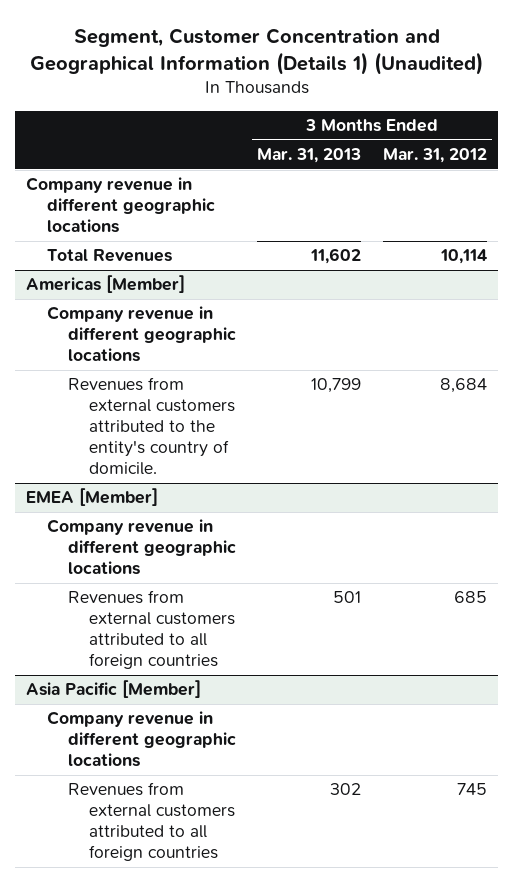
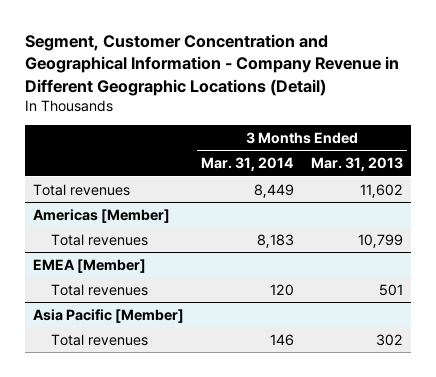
[29,27,483,75] Segment, Customer Concentration and Geographical Information (Details 1) (Unaudited) -> [24,34,399,96] Segment, Customer Concentration and Geographical Information - Company Revenue in Different Geographic Locations (Detail)
[383,148,488,164] Mar. 31, 2012 -> none
none -> [200,157,294,172] Mar. 31, 2014
[26,177,216,234] Company revenue in different geographic locations -> none
[47,249,173,263] Total Revenues -> [33,183,131,196] Total revenues
[47,306,236,363] Company revenue in different geographic locations -> none
[67,377,235,476] Revenues from external customers attributed to the entity's country of domicile. -> [51,233,149,246] Total revenues
[47,519,236,576] Company revenue in different geographic locations -> none
[67,590,235,670] Revenues from external customers attributed to all foreign countries -> none
none -> [51,283,149,296] Total revenues
[47,711,236,768] Company revenue in different geographic locations -> none
[67,782,235,862] Revenues from external customers attributed to all foreign countries -> none
none -> [51,333,149,346] Total revenues

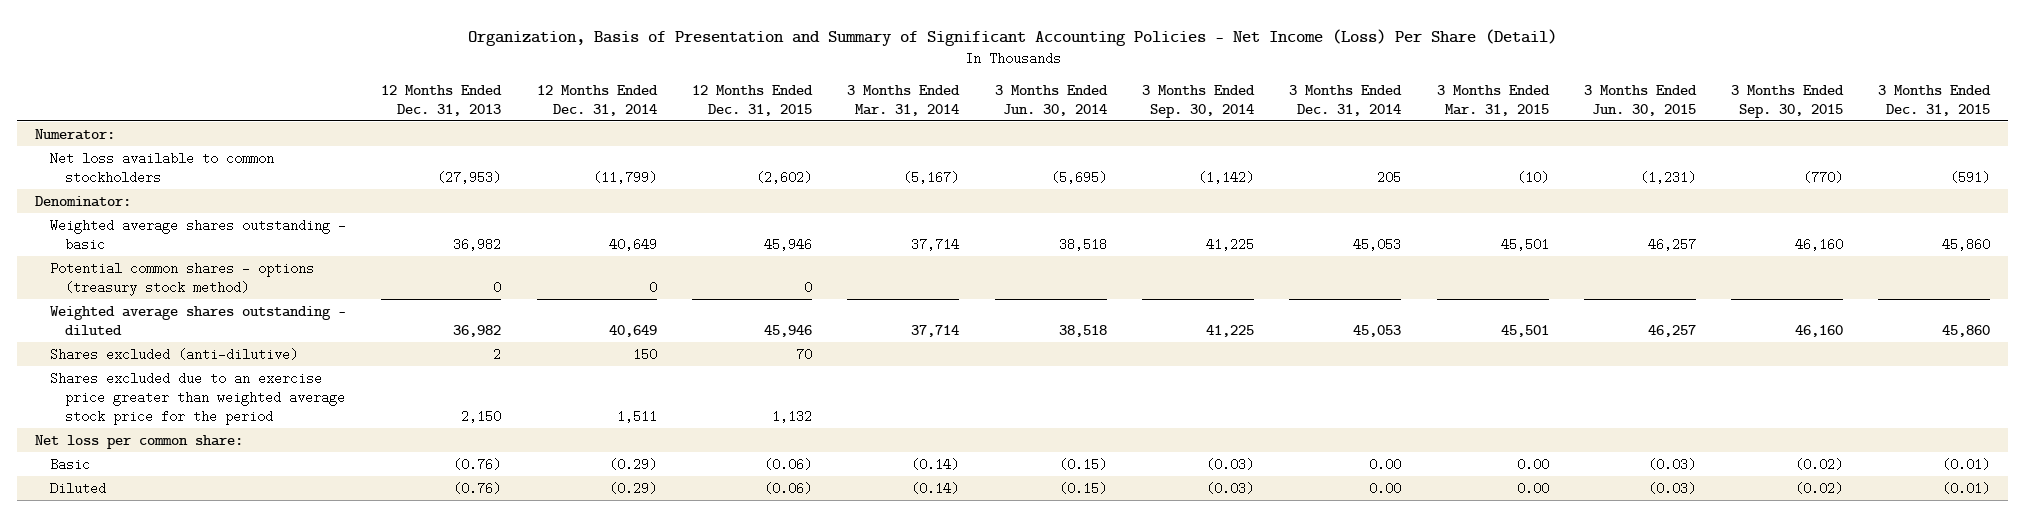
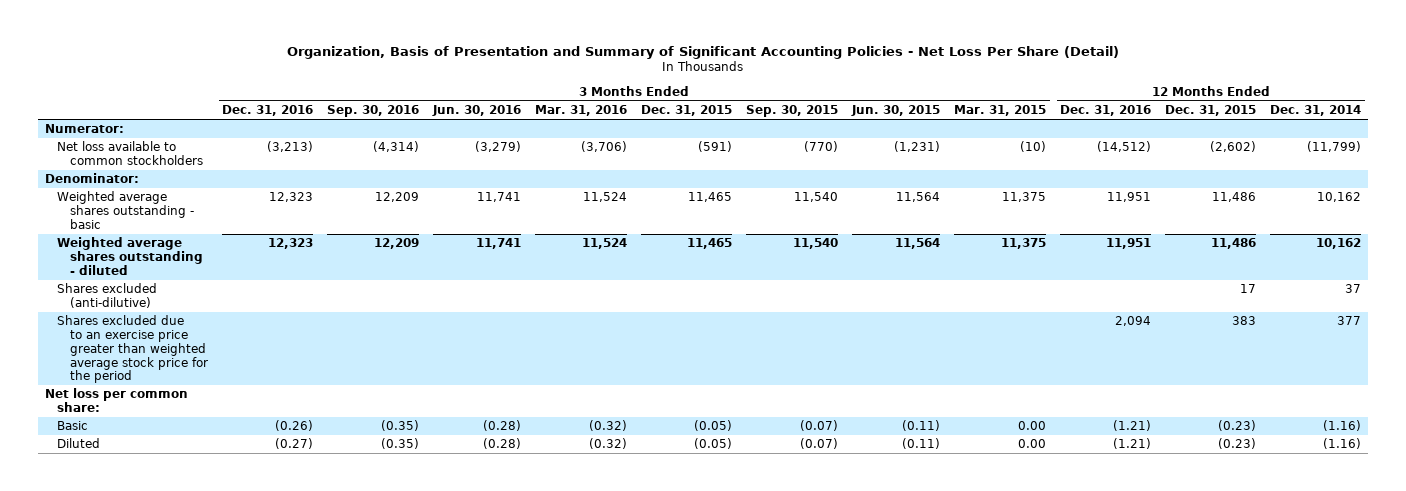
[467,28,1557,46] Organization, Basis of Presentation and Summary of Significant Accounting Policies - Net Income (Loss) Per Share (Detail) -> [287,45,1120,59] Organization, Basis of Presentation and Summary of Significant Accounting Policies - Net Loss Per Share (Detail)
[381,84,503,116] 12 Months Ended Dec. 31, 2013 -> none
[847,84,961,116] 3 Months Ended Mar. 31, 2014 -> none
[994,84,1108,116] 3 Months Ended Jun. 30, 2014 -> none
[1141,84,1255,118] 3 Months Ended Sep. 30, 2014 -> none
[1289,84,1403,116] 3 Months Ended Dec. 31, 2014 -> none
none -> [222,105,314,117] Dec. 31, 2016
none -> [327,105,420,118] Sep. 30, 2016
none -> [432,105,522,117] Jun. 30, 2016
none -> [535,105,628,117] Mar. 31, 2016
none -> [1060,105,1152,117] Dec. 31, 2016
[50,261,315,296] Potential common shares - options (treasury stock method) -> none
[608,237,657,251] 40,649 -> [1317,192,1362,203] 10,162
[763,237,812,251] 45,946 -> [1212,192,1257,203] 11,486
[1500,237,1549,251] 45,501 -> [1002,192,1047,203] 11,375
[1647,237,1696,251] 46,257 -> [896,192,941,203] 11,564
[1795,237,1844,251] 46,160 -> [794,192,839,203] 11,540
[1942,237,1991,251] 45,860 -> [688,192,733,203] 11,465
[608,324,657,337] 40,649 -> [1316,238,1362,250] 10,162
[763,324,812,337] 45,946 -> [1211,238,1257,250] 11,486
[1500,324,1549,337] 45,501 -> [1001,238,1047,250] 11,375
[1647,324,1696,337] 46,257 -> [895,238,941,250] 11,564
[1795,324,1844,337] 46,160 -> [793,238,839,250] 11,540
[1942,324,1991,337] 45,860 -> [687,238,733,250] 11,465
[632,347,657,361] 150 -> [1345,284,1362,294] 37
[795,347,812,361] 70 -> [1240,284,1257,294] 17
[616,409,657,423] 1,511 -> [1337,316,1362,326] 377
[771,409,812,423] 1,132 -> [1232,316,1257,326] 383
[608,457,657,471] (0.29) -> [1323,420,1362,432] (1.16)
[763,457,812,471] (0.06) -> [1218,420,1257,432] (0.23)
[1647,457,1696,471] (0.03) -> [902,420,941,432] (0.11)
[1795,457,1844,471] (0.02) -> [800,420,839,432] (0.07)
[1942,457,1991,471] (0.01) -> [694,420,733,432] (0.05)
[608,481,657,495] (0.29) -> [1323,438,1362,450] (1.16)
[763,481,812,495] (0.06) -> [1218,438,1257,450] (0.23)
[1647,481,1696,495] (0.03) -> [902,438,941,450] (0.11)
[1795,481,1844,495] (0.02) -> [800,438,839,450] (0.07)
[1942,481,1991,495] (0.01) -> [694,438,733,450] (0.05)

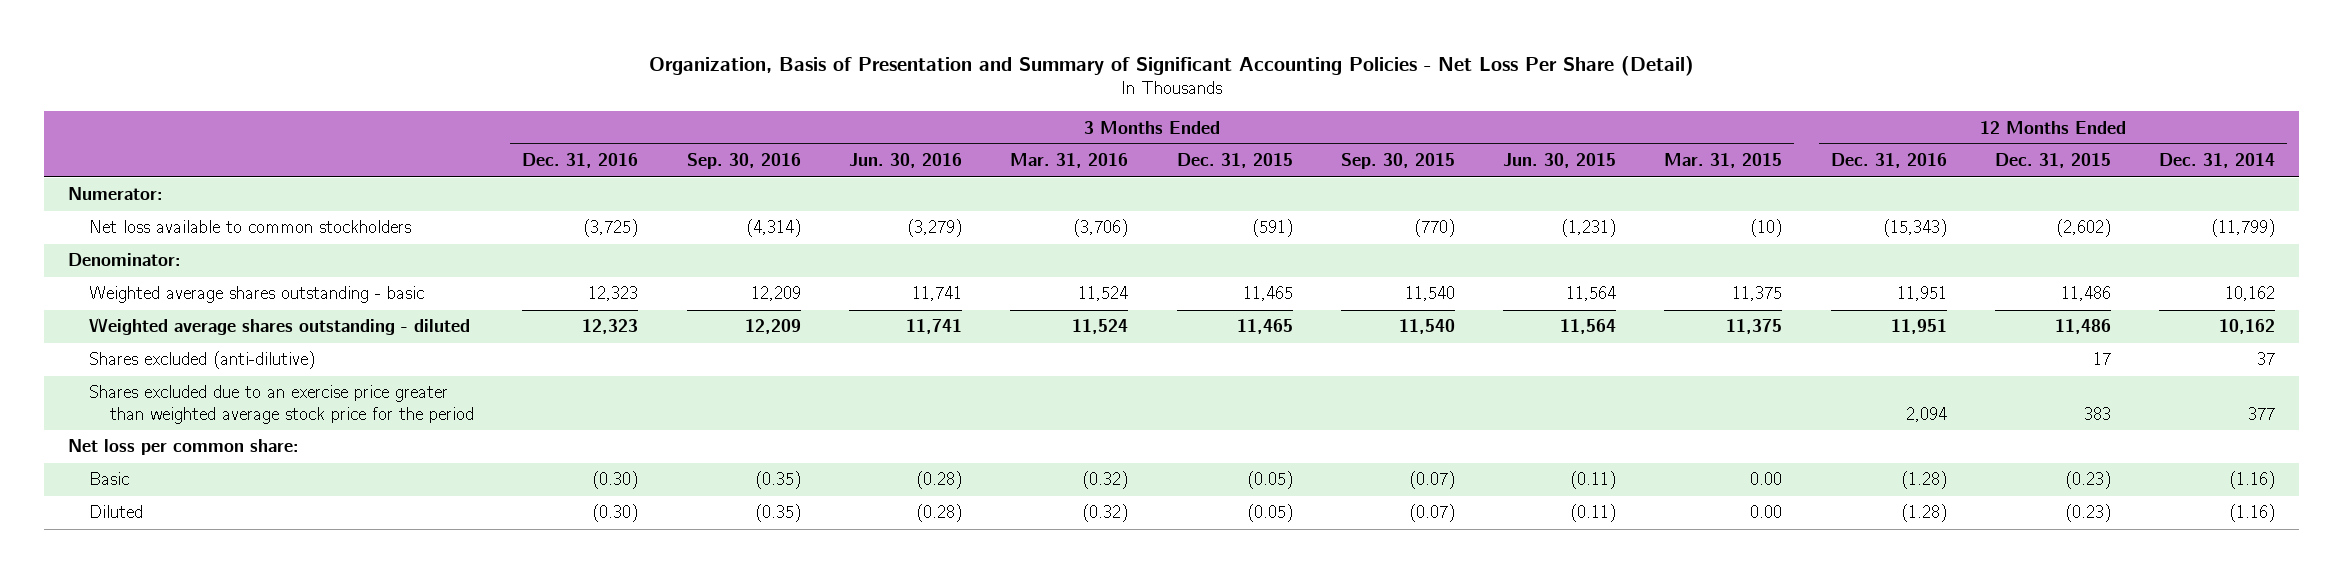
[267,141,314,153] (3,213) -> [583,219,639,238] (3,725)
[1097,141,1152,153] (14,512) -> [1882,219,1947,238] (15,343)
[275,420,314,432] (0.26) -> [592,471,639,490] (0.30)
[1113,420,1152,432] (1.21) -> [1900,471,1947,490] (1.28)
[275,438,314,450] (0.27) -> [592,504,639,523] (0.30)
[1113,438,1152,450] (1.21) -> [1900,504,1947,523] (1.28)

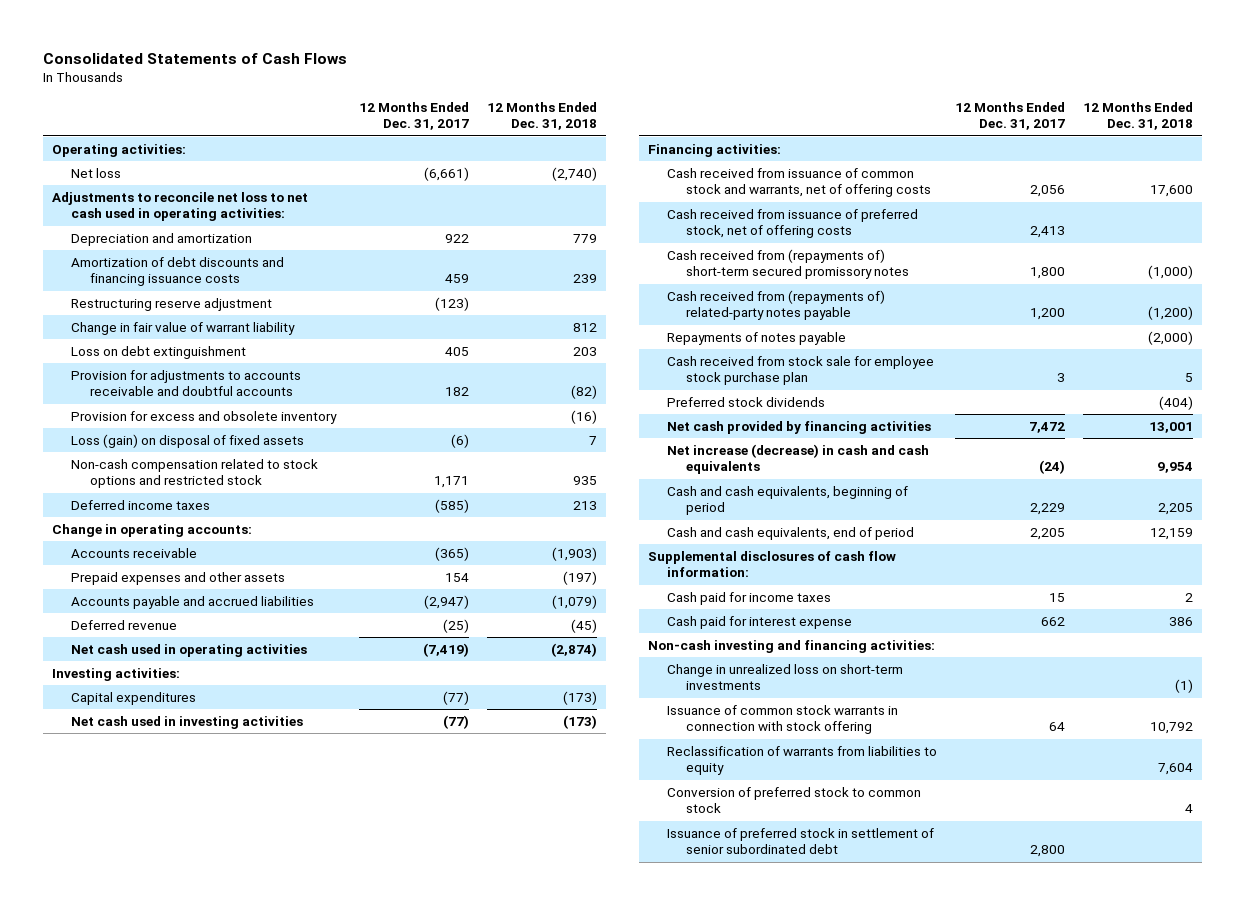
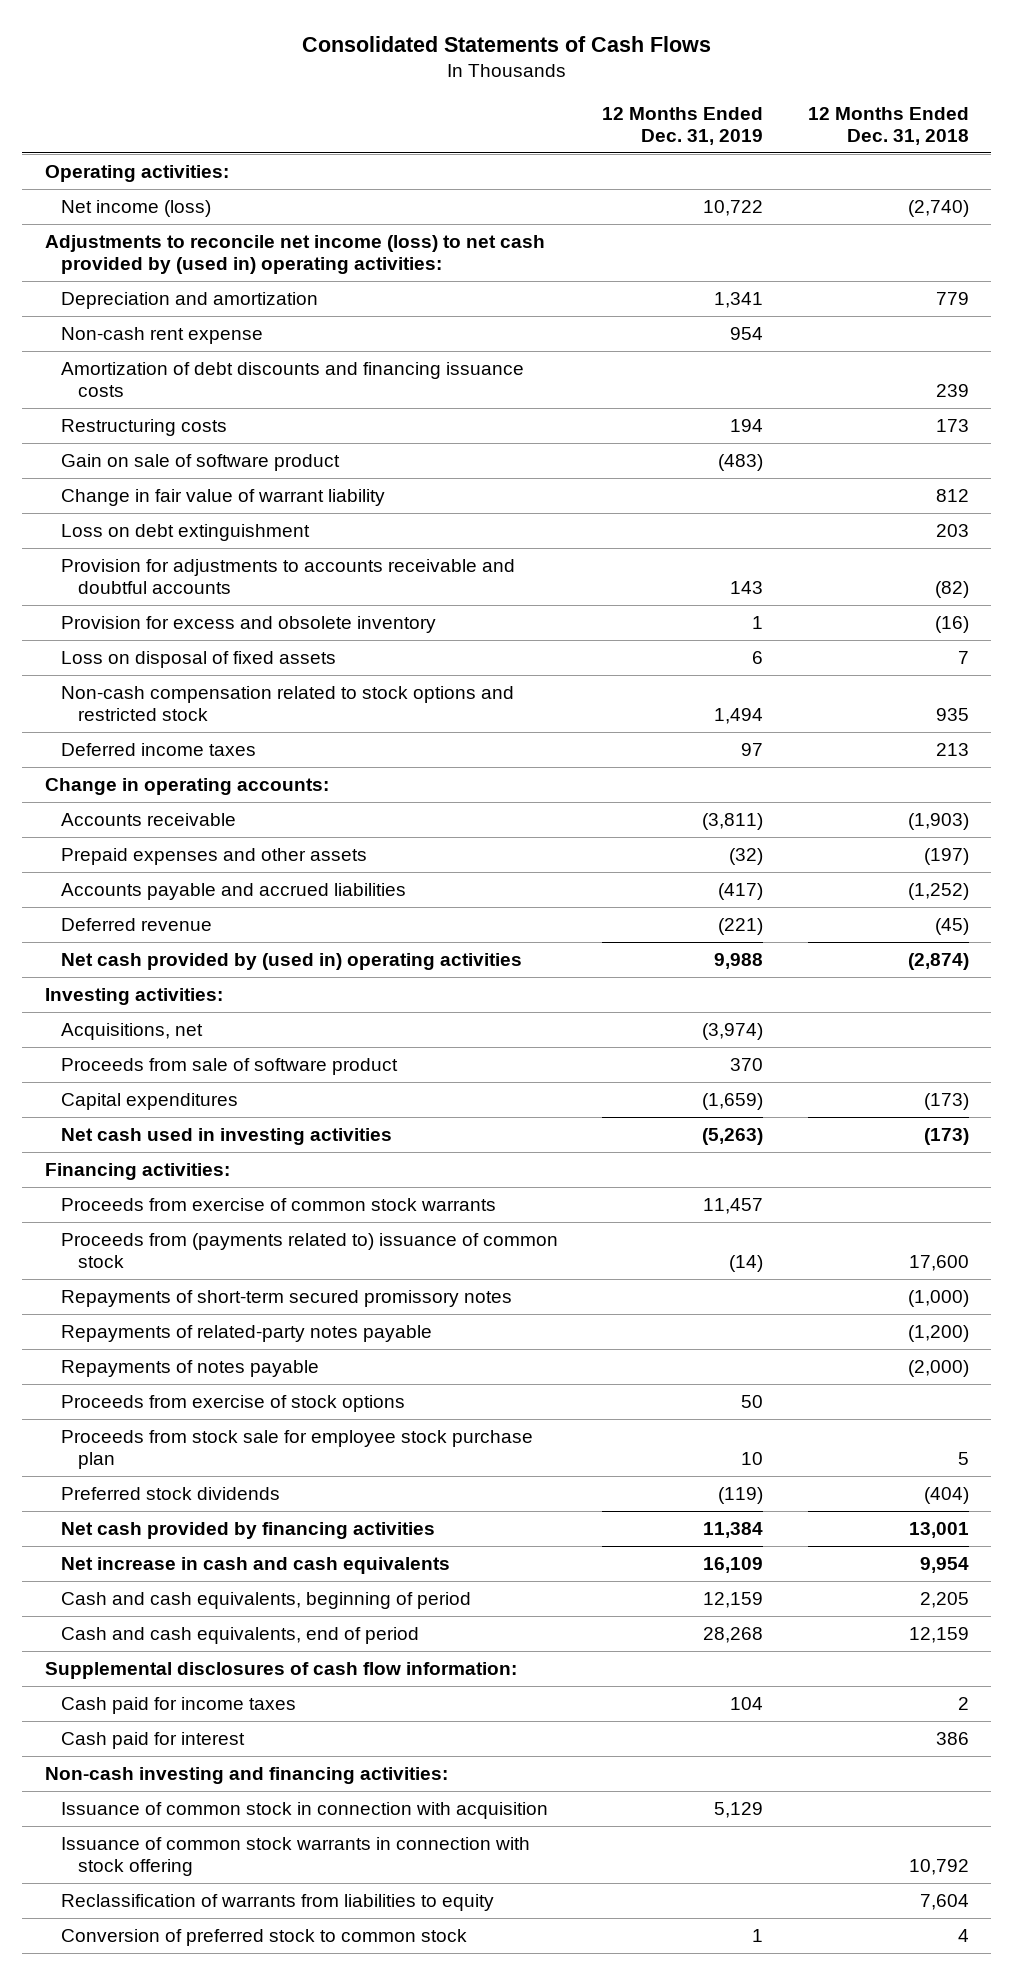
[359,101,470,131] 12 Months Ended Dec. 31, 2017 -> none
none -> [602,106,764,145] 12 Months Ended Dec. 31, 2019
[71,167,122,178] Net loss -> [61,199,212,217] Net income (loss)
[52,191,309,222] Adjustments to reconcile net loss to net cash used in operating activities: -> [44,234,545,274] Adjustments to reconcile net income (loss) to net cash provided by (used in) operating activities:
none -> [61,326,264,344] Non-cash rent expense
[71,297,273,311] Restructuring reserve adjustment -> none
none -> [61,418,228,436] Restructuring costs
none -> [61,453,341,471] Gain on sale of software product
[71,433,305,448] Loss (gain) on disposal of fixed assets -> [61,650,337,668] Loss on disposal of fixed assets
[552,594,598,609] (1,079) -> [907,882,969,900] (1,252)
[71,643,308,657] Net cash used in operating activities -> [61,952,523,970] Net cash provided by (used in) operating activities
none -> [61,1022,204,1040] Acquisitions, net
none -> [61,1057,399,1075] Proceeds from sale of software product
[667,208,919,239] Cash received from issuance of preferred stock, net of offering costs -> none
none -> [61,1197,497,1211] Proceeds from exercise of common stock warrants
[667,167,931,198] Cash received from issuance of common stock and warrants, net of offering costs -> [61,1232,559,1268] Proceeds from (payments related to) issuance of common stock
[667,248,909,280] Cash received from (repayments of) short-term secured promissory notes -> [61,1289,513,1307] Repayments of short-term secured promissory notes
[667,289,886,321] Cash received from (repayments of) related-party notes payable -> [61,1324,433,1342] Repayments of related-party notes payable
none -> [61,1394,406,1412] Proceeds from exercise of stock options
[667,355,935,386] Cash received from stock sale for employee stock purchase plan -> [61,1429,534,1469] Proceeds from stock sale for employee stock purchase plan
[667,443,930,475] Net increase (decrease) in cash and cash equivalents -> [61,1556,451,1574] Net increase in cash and cash equivalents
[667,615,853,629] Cash paid for interest expense -> [61,1731,246,1749] Cash paid for interest
[667,663,904,691] Change in unrealized loss on short-term investments -> none
none -> [61,1801,549,1819] Issuance of common stock in connection with acquisition
[667,827,935,855] Issuance of preferred stock in settlement of senior subordinated debt -> none

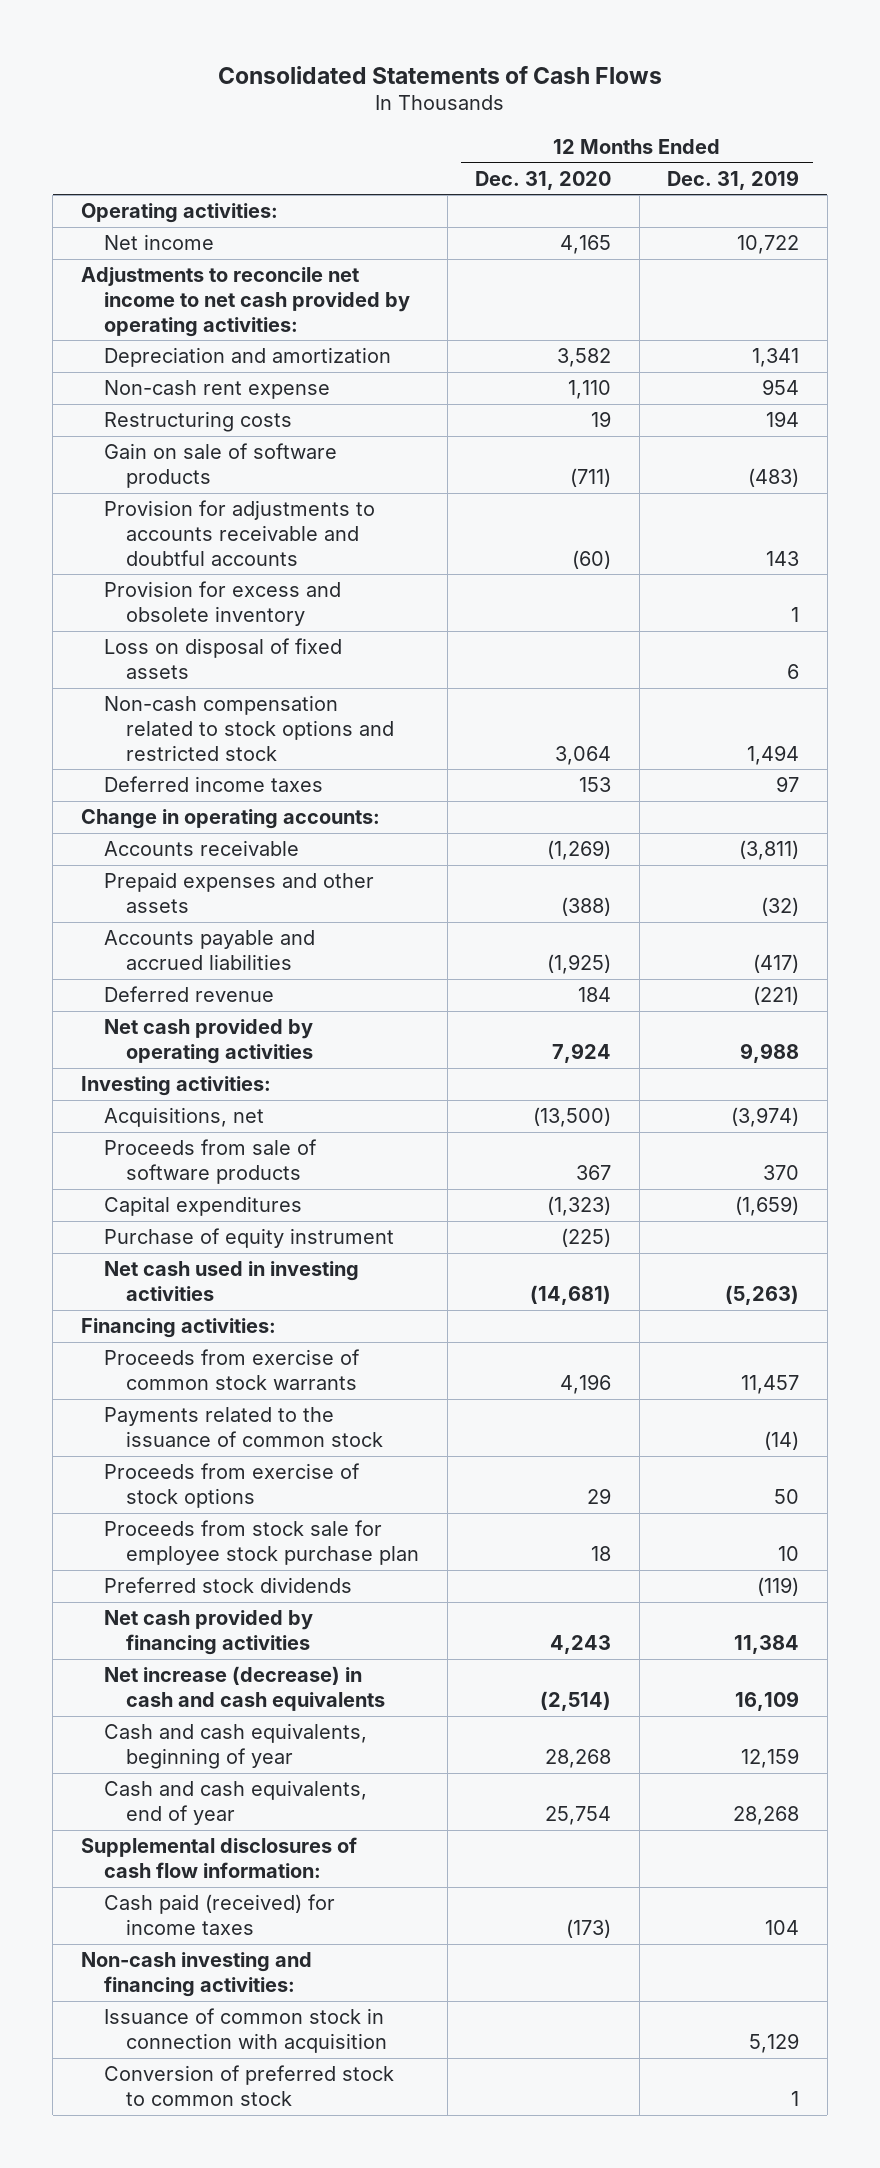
[807,106,969,145] 12 Months Ended Dec. 31, 2018 -> none
none -> [475,170,612,190] Dec. 31, 2020
[61,199,212,217] Net income (loss) -> [103,234,214,251] Net income
[44,234,545,274] Adjustments to reconcile net income (loss) to net cash provided by (used in) operating activities: -> [80,267,410,337] Adjustments to reconcile net income to net cash provided by operating activities:
[61,361,525,397] Amortization of debt discounts and financing issuance costs -> none
[61,488,386,506] Change in fair value of warrant liability -> none
[61,523,311,541] Loss on debt extinguishment -> none
[61,453,341,471] Gain on sale of software product -> [103,443,337,488] Gain on sale of software products
[61,952,523,970] Net cash provided by (used in) operating activities -> [103,1019,314,1064] Net cash provided by operating activities
[61,1057,399,1075] Proceeds from sale of software product -> [103,1139,317,1184] Proceeds from sale of software products
none -> [103,1228,394,1249] Purchase of equity instrument
[61,1289,513,1307] Repayments of short-term secured promissory notes -> none
[61,1324,433,1342] Repayments of related-party notes payable -> none
[61,1359,320,1377] Repayments of notes payable -> none
[61,1232,559,1268] Proceeds from (payments related to) issuance of common stock -> [103,1407,384,1447] Payments related to the issuance of common stock
[61,1556,451,1574] Net increase in cash and cash equivalents -> [103,1666,386,1711] Net increase (decrease) in cash and cash equivalents
[61,1591,472,1609] Cash and cash equivalents, beginning of period -> [103,1723,367,1769] Cash and cash equivalents, beginning of year
[61,1626,420,1644] Cash and cash equivalents, end of period -> [103,1780,367,1825] Cash and cash equivalents, end of year
[61,1731,246,1749] Cash paid for interest -> none
[61,1696,297,1714] Cash paid for income taxes -> [103,1894,335,1935] Cash paid (received) for income taxes
[61,1836,531,1876] Issuance of common stock warrants in connection with stock offering -> none
[61,1893,495,1911] Reclassification of warrants from liabilities to equity -> none

